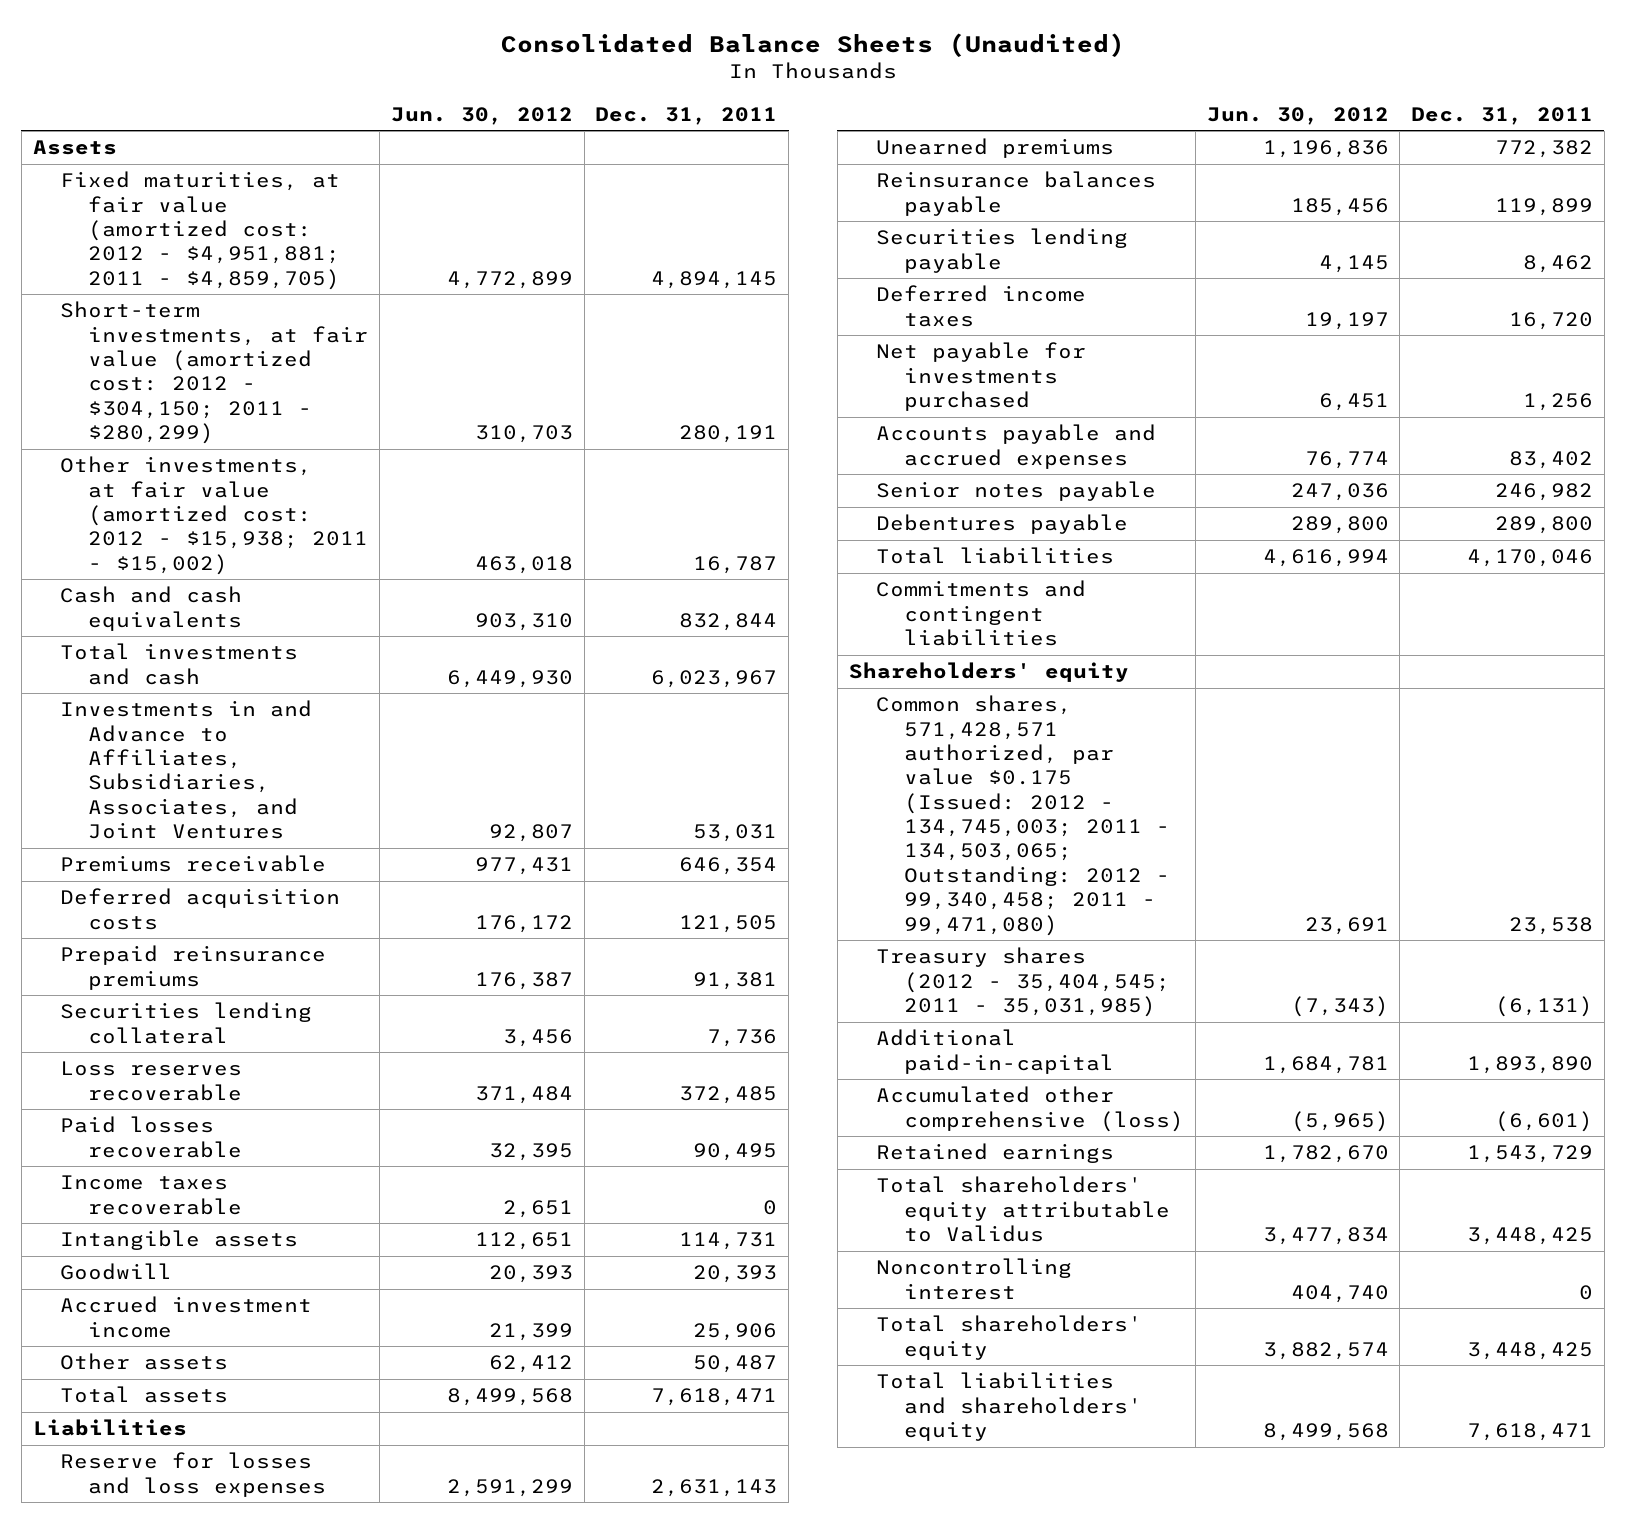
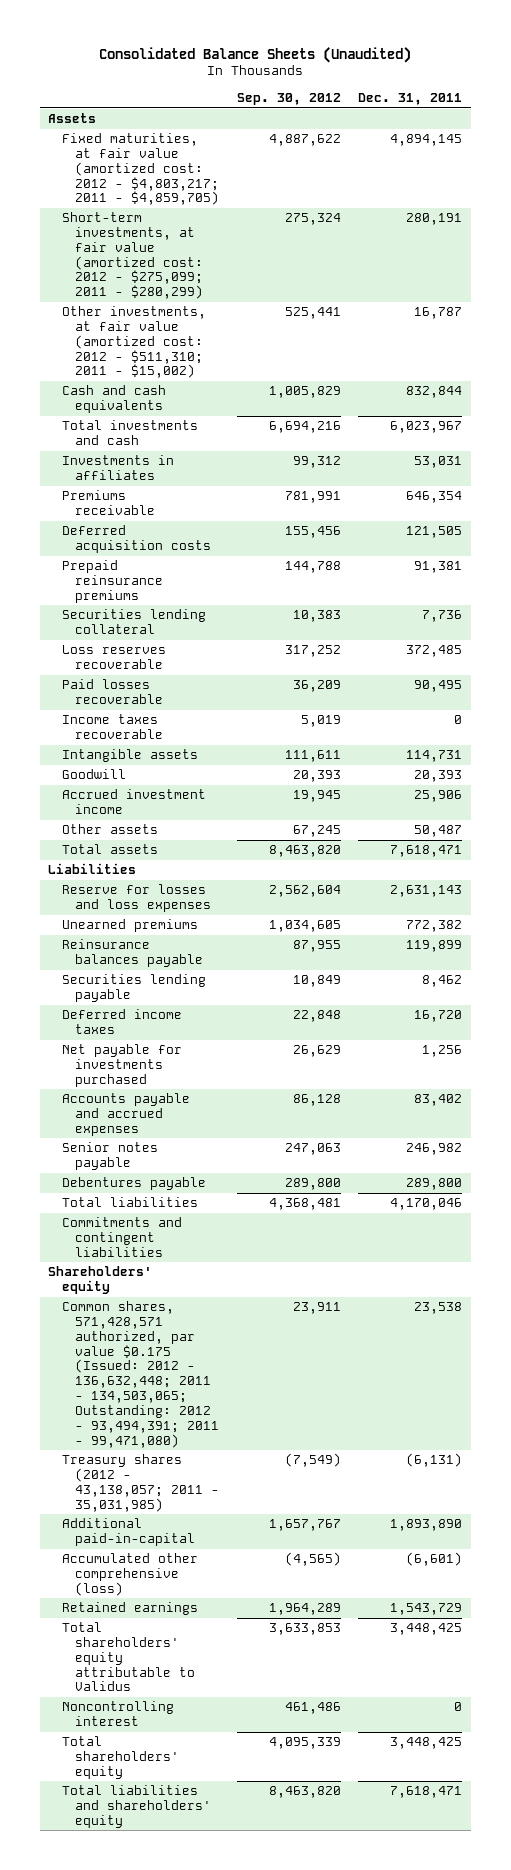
[390,106,573,125] Jun. 30, 2012 -> none
none -> [236,93,341,106] Sep. 30, 2012
[60,171,341,290] Fixed maturities, at fair value (amortized cost: 2012 - $4,951,881; 2011 - $4,859,705) -> [61,133,220,206] Fixed maturities, at fair value (amortized cost: 2012 - $4,803,217; 2011 - $4,859,705)
[60,301,369,445] Short-term investments, at fair value (amortized cost: 2012 - $304,150; 2011 - $280,299) -> [61,212,204,300] Short-term investments, at fair value (amortized cost: 2012 - $275,099; 2011 - $280,299)
[60,456,369,575] Other investments, at fair value (amortized cost: 2012 - $15,938; 2011 - $15,002) -> [61,306,206,379] Other investments, at fair value (amortized cost: 2012 - $511,310; 2011 - $15,002)
[60,700,313,840] Investments in and Advance to Affiliates, Subsidiaries, Associates, and Joint Ventures -> [61,455,174,481] Investments in affiliates
[876,695,1170,936] Common shares, 571,428,571 authorized, par value $0.175 (Issued: 2012 - 134,745,003; 2011 - 134,503,065; Outstanding: 2012 - 99,340,458; 2011 - 99,471,080) -> [61,1301,220,1448] Common shares, 571,428,571 authorized, par value $0.175 (Issued: 2012 - 136,632,448; 2011 - 134,503,065; Outstanding: 2012 - 93,494,391; 2011 - 99,471,080)
[876,947,1170,1018] Treasury shares (2012 - 35,404,545; 2011 - 35,031,985) -> [61,1454,220,1512] Treasury shares (2012 - 43,138,057; 2011 - 35,031,985)

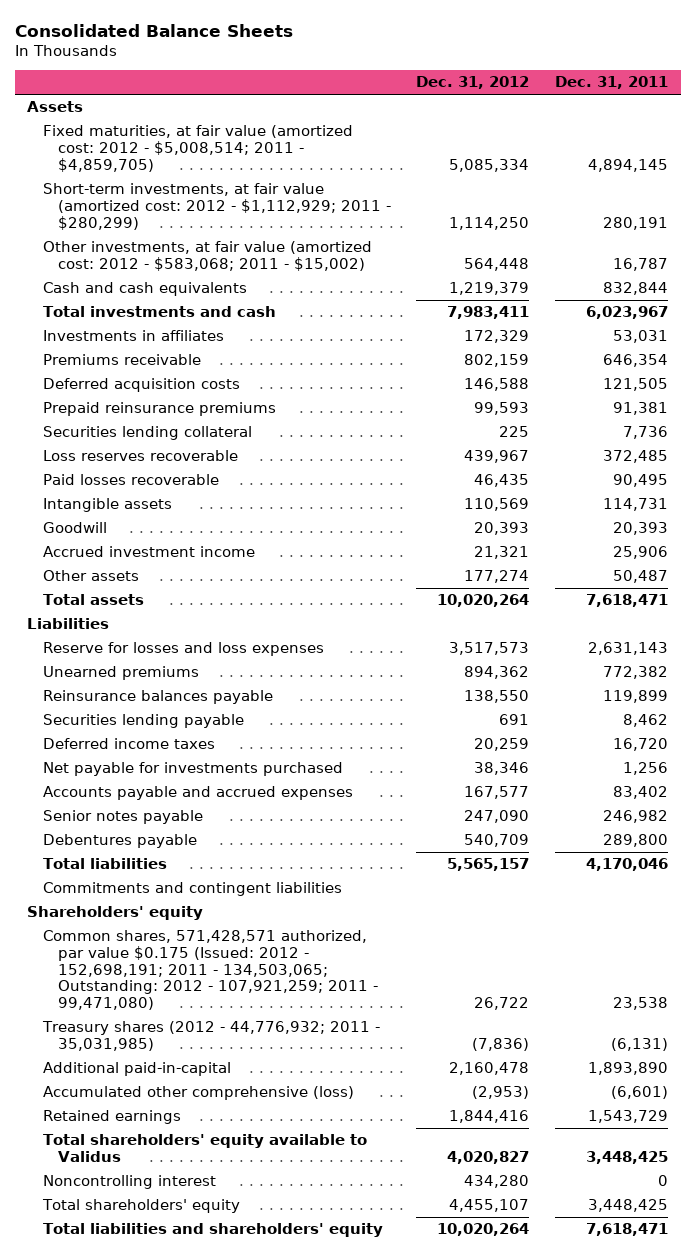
[99,46,412,63] Consolidated Balance Sheets (Unaudited) -> [14,23,293,37] Consolidated Balance Sheets
[236,93,341,106] Sep. 30, 2012 -> none
none -> [416,76,530,90] Dec. 31, 2012
[61,133,220,206] Fixed maturities, at fair value (amortized cost: 2012 - $4,803,217; 2011 - $4,859,705) -> [42,125,353,172] Fixed maturities, at fair value (amortized cost: 2012 - $5,008,514; 2011 - $4,859,705)
[61,212,204,300] Short-term investments, at fair value (amortized cost: 2012 - $275,099; 2011 - $280,299) -> [42,183,392,230] Short-term investments, at fair value (amortized cost: 2012 - $1,112,929; 2011 - $280,299)
[61,306,206,379] Other investments, at fair value (amortized cost: 2012 - $511,310; 2011 - $15,002) -> [42,241,372,272] Other investments, at fair value (amortized cost: 2012 - $583,068; 2011 - $15,002)
[61,714,164,740] Income taxes recoverable -> none
[61,1301,220,1448] Common shares, 571,428,571 authorized, par value $0.175 (Issued: 2012 - 136,632,448; 2011 - 134,503,065; Outstanding: 2012 - 93,494,391; 2011 - 99,471,080) -> [42,930,379,1011] Common shares, 571,428,571 authorized, par value $0.175 (Issued: 2012 - 152,698,191; 2011 - 134,503,065; Outstanding: 2012 - 107,921,259; 2011 - 99,471,080)
[61,1454,220,1512] Treasury shares (2012 - 43,138,057; 2011 - 35,031,985) -> [41,1021,380,1052] Treasury shares (2012 - 44,776,932; 2011 - 35,031,985)
[61,1622,196,1692] Total shareholders' equity attributable to Validus -> [42,1134,367,1163] Total shareholders' equity available to Validus

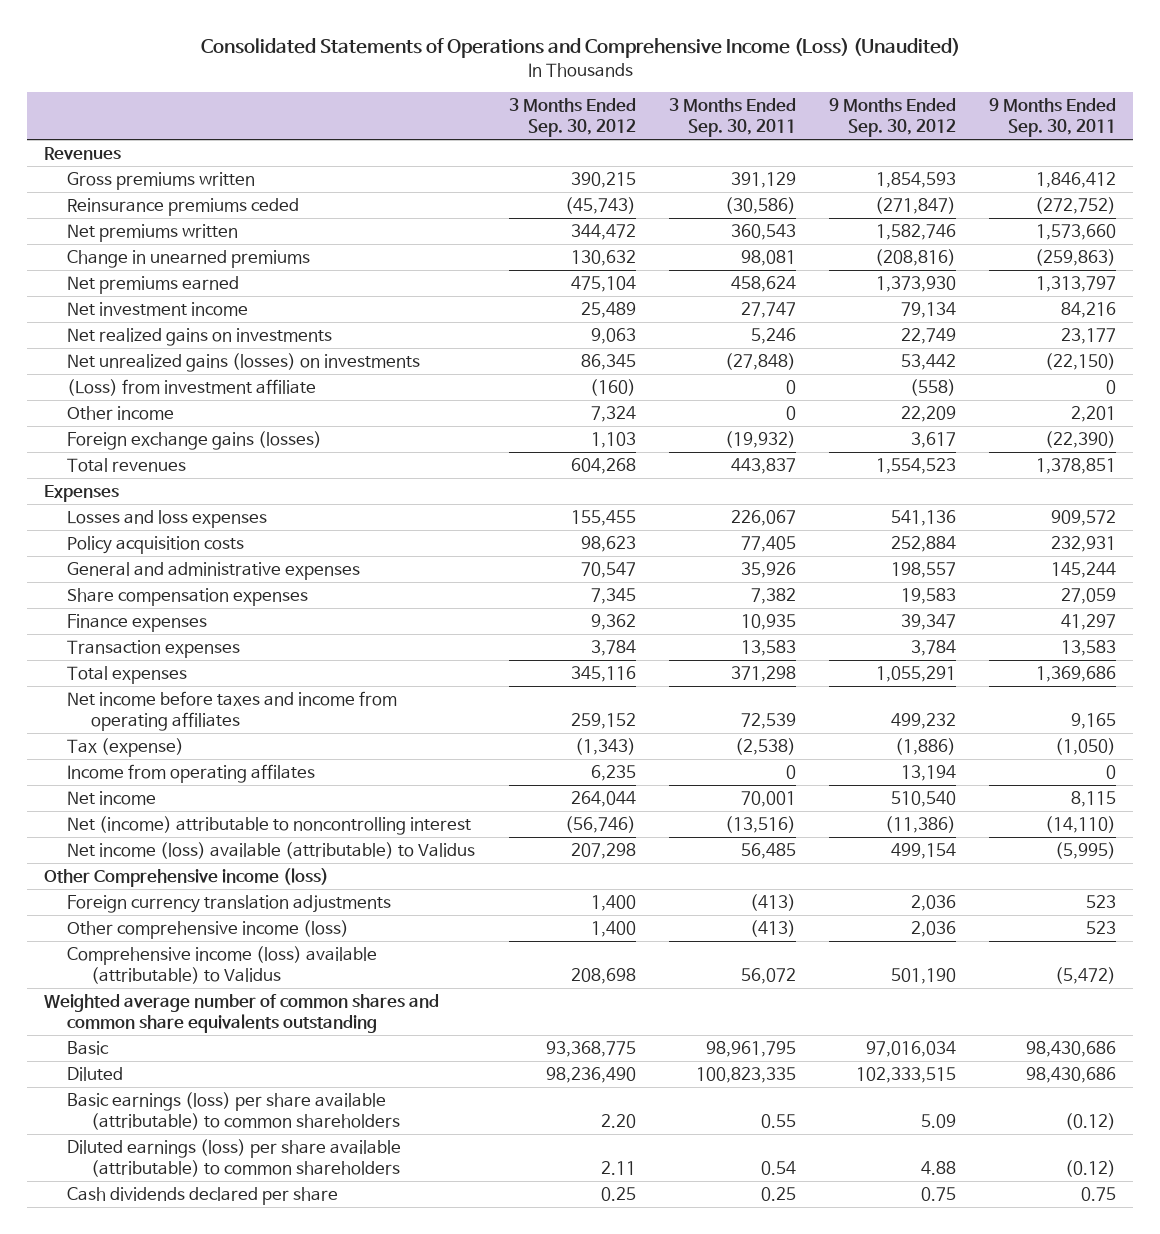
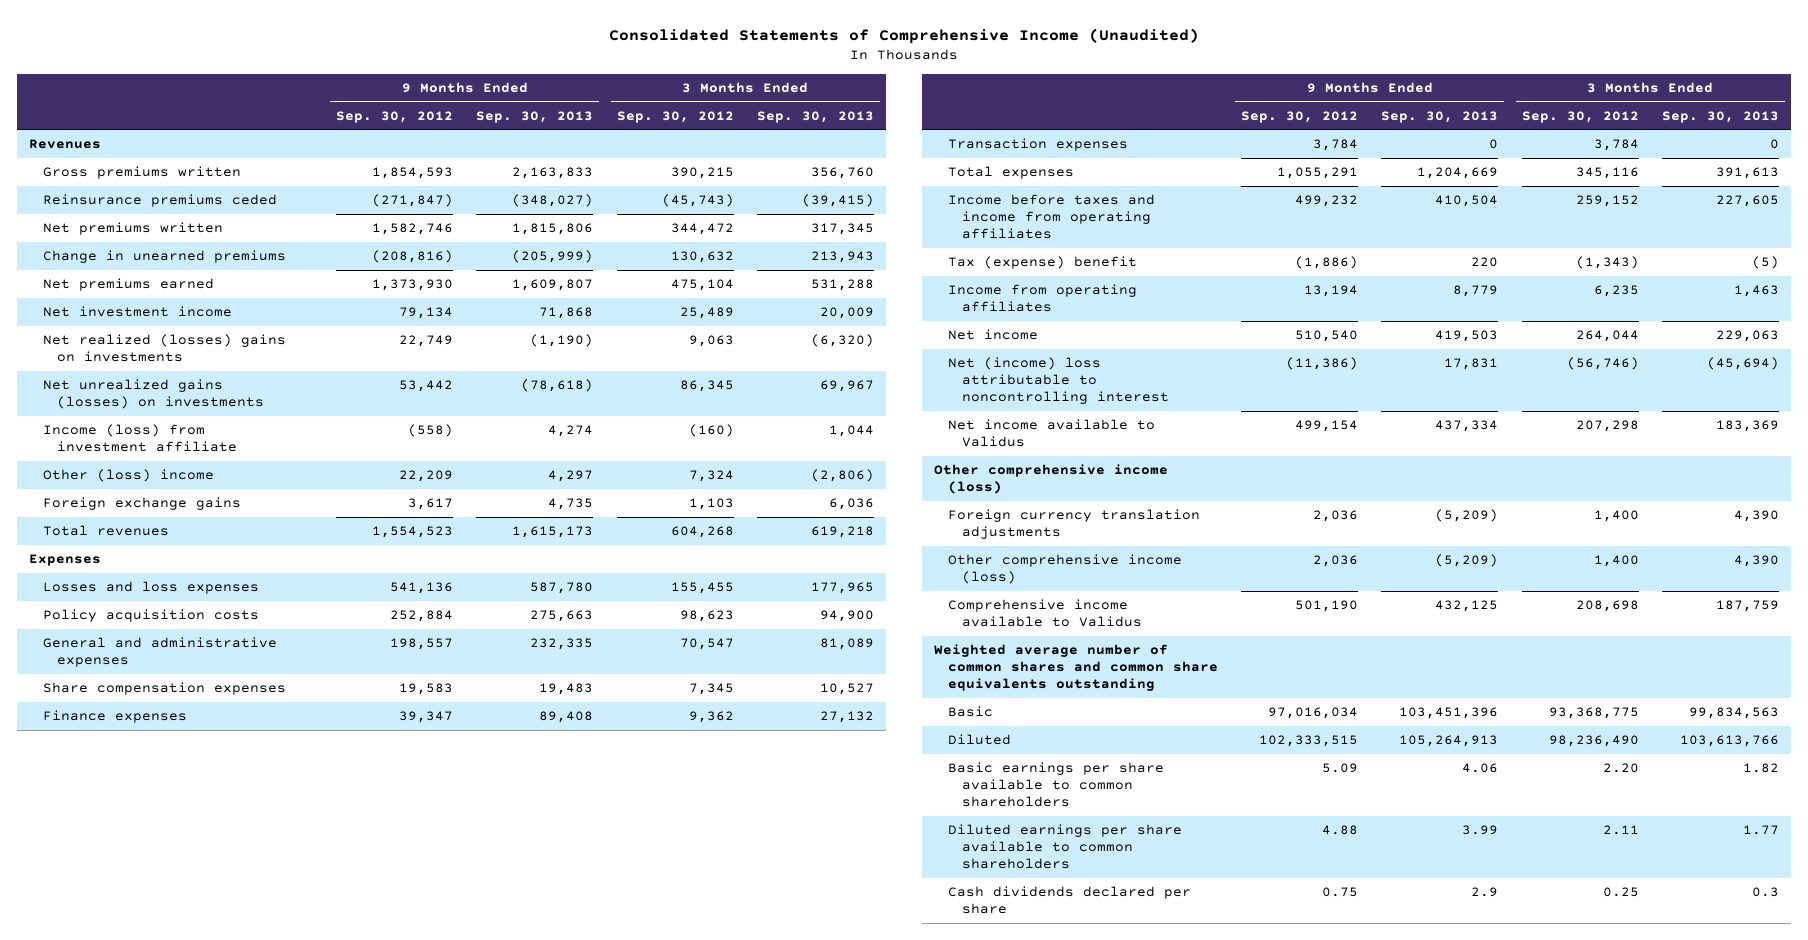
[201,38,961,59] Consolidated Statements of Operations and Comprehensive Income (Loss) (Unaudited) -> [608,27,1199,44] Consolidated Statements of Comprehensive Income (Unaudited)
[668,98,796,138] 3 Months Ended Sep. 30, 2011 -> none
[989,98,1117,138] 9 Months Ended Sep. 30, 2011 -> none
none -> [476,110,594,123] Sep. 30, 2013
none -> [756,110,874,123] Sep. 30, 2013
[67,328,333,347] Net realized gains on investments -> [42,334,286,363] Net realized (losses) gains on investments
[67,379,317,397] (Loss) from investment affiliate -> [42,424,237,453] Income (loss) from investment affiliate
[67,406,175,421] Other income -> [42,469,214,483] Other (loss) income
[67,431,323,451] Foreign exchange gains (losses) -> [42,497,241,511] Foreign exchange gains
[67,691,398,731] Net income before taxes and income from operating affiliates -> [947,194,1155,240] Income before taxes and income from operating affiliates
[67,738,185,758] Tax (expense) -> [947,256,1137,270] Tax (expense) benefit
[67,764,316,784] Income from operating affilates -> [947,284,1137,313] Income from operating affiliates
[67,816,472,836] Net (income) attributable to noncontrolling interest -> [947,357,1169,405] Net (income) loss attributable to noncontrolling interest
[67,842,476,860] Net income (loss) available (attributable) to Validus -> [947,419,1155,448] Net income available to Validus
[43,868,329,888] Other Comprehensive income (loss) -> [933,464,1168,495] Other comprehensive income (loss)
[67,946,378,984] Comprehensive income (loss) available (attributable) to Validus -> [947,599,1142,628] Comprehensive income available to Validus
[67,1092,401,1130] Basic earnings (loss) per share available (attributable) to common shareholders -> [947,762,1164,808] Basic earnings per share available to common shareholders
[67,1139,402,1177] Diluted earnings (loss) per share available (attributable) to common shareholders -> [947,824,1182,870] Diluted earnings per share available to common shareholders

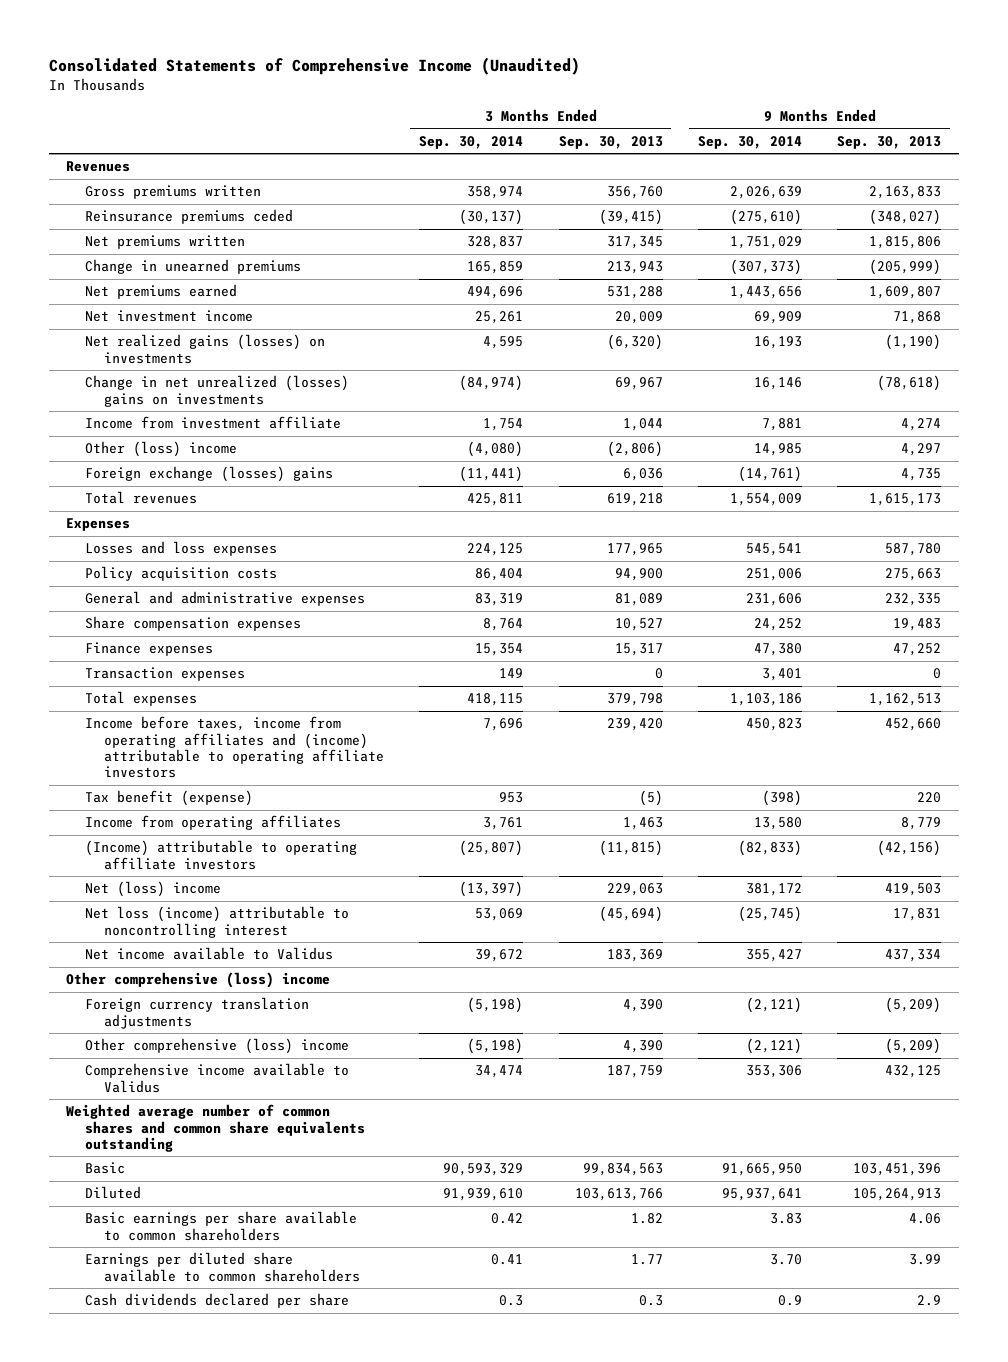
[336,110,454,123] Sep. 30, 2012 -> none
[616,110,734,123] Sep. 30, 2012 -> none
none -> [419,135,524,149] Sep. 30, 2014
none -> [698,135,803,149] Sep. 30, 2014
[42,334,286,363] Net realized (losses) gains on investments -> [85,334,326,364] Net realized gains (losses) on investments
[42,379,264,410] Net unrealized gains (losses) on investments -> [85,375,350,407] Change in net unrealized (losses) gains on investments
[42,424,237,453] Income (loss) from investment affiliate -> [85,416,342,430] Income from investment affiliate
[42,497,241,511] Foreign exchange gains -> [85,466,334,483] Foreign exchange (losses) gains
[539,711,594,724] 89,408 -> [893,643,942,657] 47,252
[819,711,874,724] 27,132 -> [614,643,663,657] 15,317
[1417,167,1499,180] 1,204,669 -> [869,693,942,707] 1,162,513
[1715,167,1779,180] 391,613 -> [606,693,663,707] 379,798
[947,194,1155,240] Income before taxes and income from operating affiliates -> [85,716,384,779] Income before taxes, income from operating affiliates and (income) attributable to operating affiliate investors
[1435,195,1499,208] 410,504 -> [885,718,942,732] 452,660
[1715,195,1779,208] 227,605 -> [606,718,663,732] 239,420
[947,256,1137,270] Tax (expense) benefit -> [85,790,254,807] Tax benefit (expense)
none -> [85,840,358,870] (Income) attributable to operating affiliate investors
[947,329,1038,341] Net income -> [85,881,222,898] Net (loss) income
[947,357,1169,405] Net (income) loss attributable to noncontrolling interest -> [85,906,350,938] Net loss (income) attributable to noncontrolling interest
[933,464,1168,495] Other comprehensive income (loss) -> [66,972,331,989] Other comprehensive (loss) income
[947,554,1182,585] Other comprehensive income (loss) -> [85,1038,350,1055] Other comprehensive (loss) income
[947,824,1182,870] Diluted earnings per share available to common shareholders -> [85,1252,360,1282] Earnings per diluted share available to common shareholders

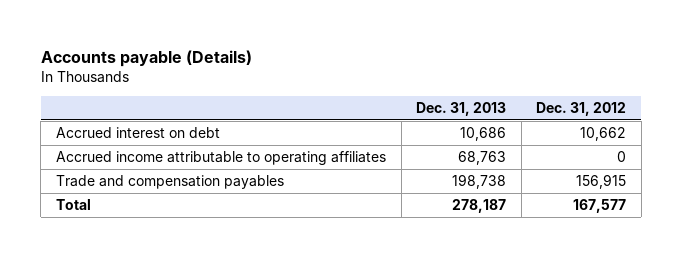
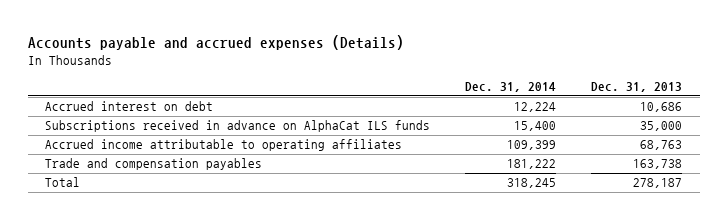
[40,49,252,67] Accounts payable (Details) -> [27,35,404,51] Accounts payable and accrued expenses (Details)
[536,101,627,116] Dec. 31, 2012 -> none
none -> [465,82,557,93] Dec. 31, 2014
none -> [45,120,431,133] Subscriptions received in advance on AlphaCat ILS funds
[452,173,507,189] 198,738 -> [633,159,683,170] 163,738

